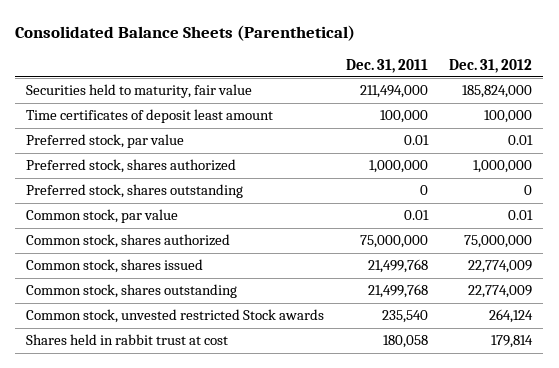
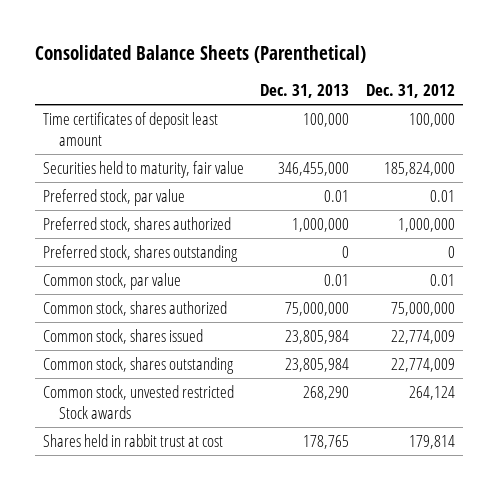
[345,58,428,73] Dec. 31, 2011 -> none
none -> [260,84,350,99] Dec. 31, 2013
[26,84,253,99] Securities held to maturity, fair value -> [42,160,244,178] Securities held to maturity, fair value

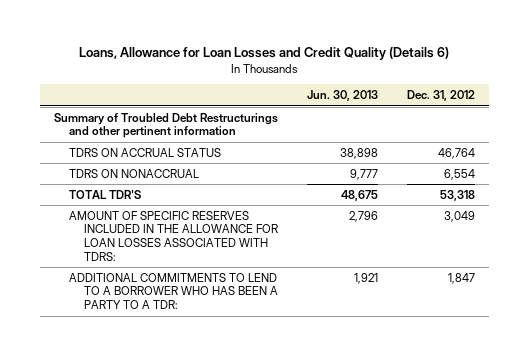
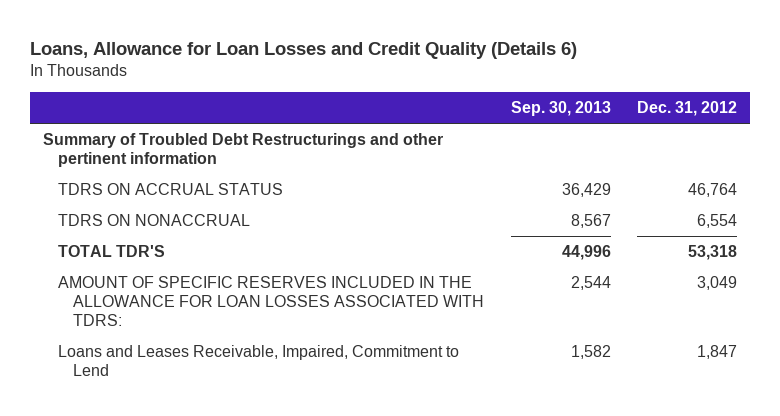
[306,90,378,102] Jun. 30, 2013 -> none
none -> [510,101,611,117] Sep. 30, 2013
[69,272,279,310] ADDITIONAL COMMITMENTS TO LEND TO A BORROWER WHO HAS BEEN A PARTY TO A TDR: -> [58,345,460,376] Loans and Leases Receivable, Impaired, Commitment to Lend

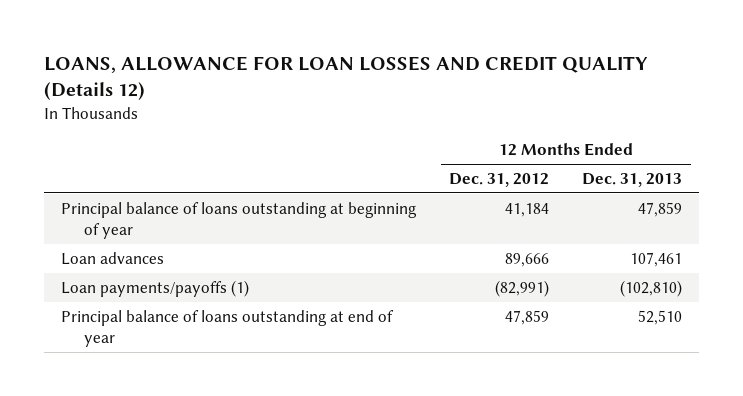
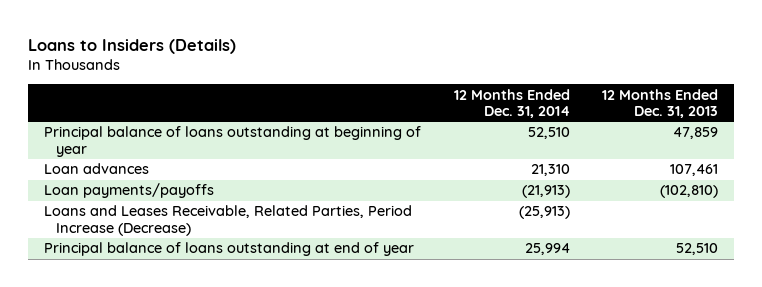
[44,56,649,101] LOANS, ALLOWANCE FOR LOAN LOSSES AND CREDIT QUALITY (Details 12) -> [28,38,237,54] Loans to Insiders (Details)
[448,173,549,188] Dec. 31, 2012 -> none
none -> [453,88,570,119] 12 Months Ended Dec. 31, 2014
[60,279,249,297] Loan payments/payoffs (1) -> [44,183,215,199] Loan payments/payoffs
none -> [44,205,413,236] Loans and Leases Receivable, Related Parties, Period Increase (Decrease)

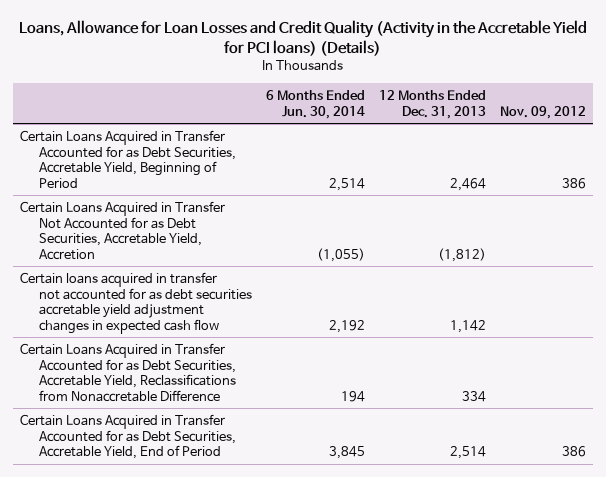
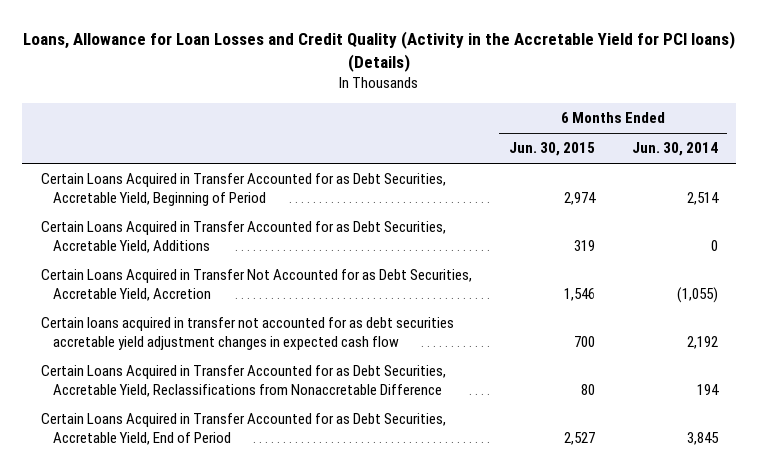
[378,90,486,119] 12 Months Ended Dec. 31, 2013 -> none
[499,105,586,119] Nov. 09, 2012 -> none
none -> [508,142,595,157] Jun. 30, 2015
none -> [40,221,446,253] Certain Loans Acquired in Transfer Accounted for as Debt Securities, Accretable Yield, Additions

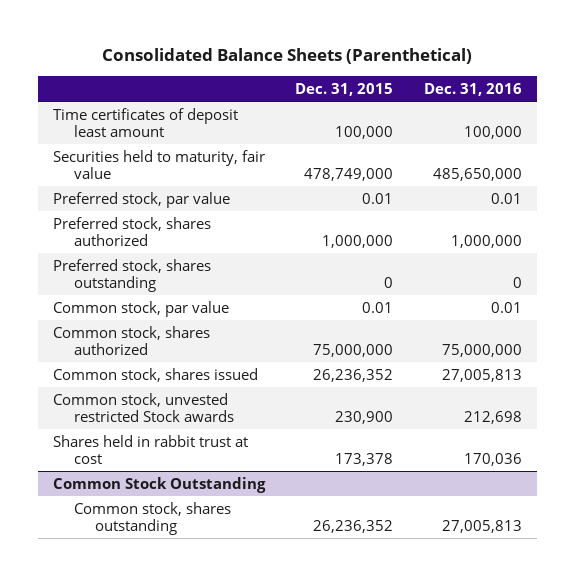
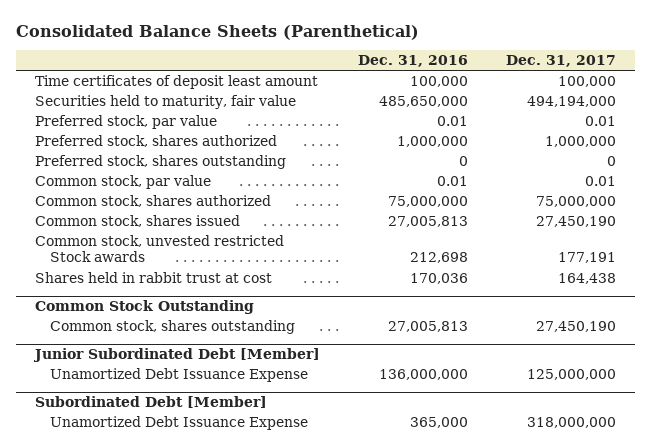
[295,83,394,97] Dec. 31, 2015 -> none
none -> [505,55,616,68] Dec. 31, 2017
none -> [33,348,321,363] Junior Subordinated Debt [Member]
none -> [49,367,308,382] Unamortized Debt Issuance Expense
none -> [35,396,268,409] Subordinated Debt [Member]
none -> [49,415,308,430] Unamortized Debt Issuance Expense

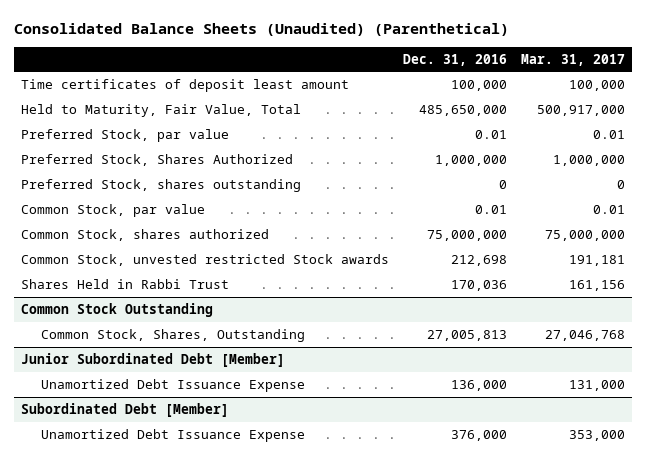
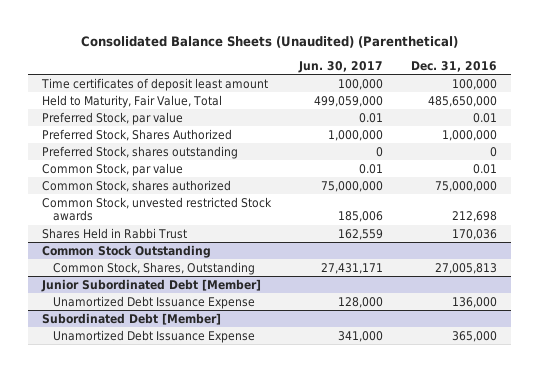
[520,53,625,66] Mar. 31, 2017 -> none
none -> [298,60,384,73] Jun. 30, 2017
[450,430,507,442] 376,000 -> [451,330,497,342] 365,000

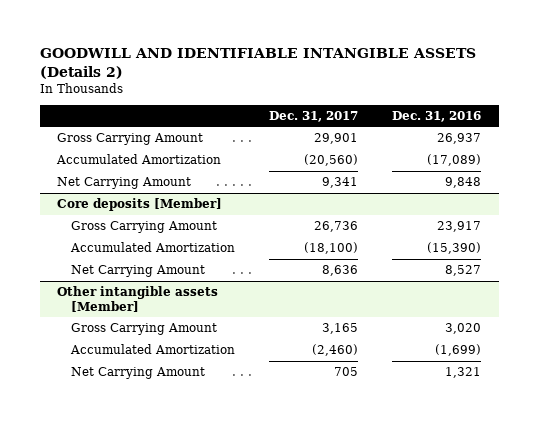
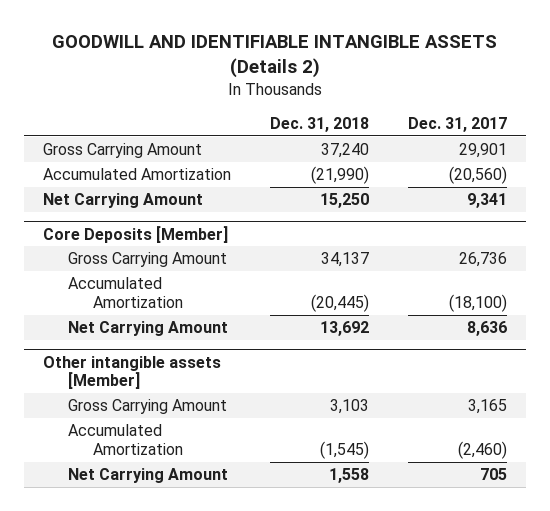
[392,110,482,122] Dec. 31, 2016 -> none
none -> [269,116,369,132] Dec. 31, 2018
[56,198,222,212] Core deposits [Member] -> [42,225,228,243] Core Deposits [Member]

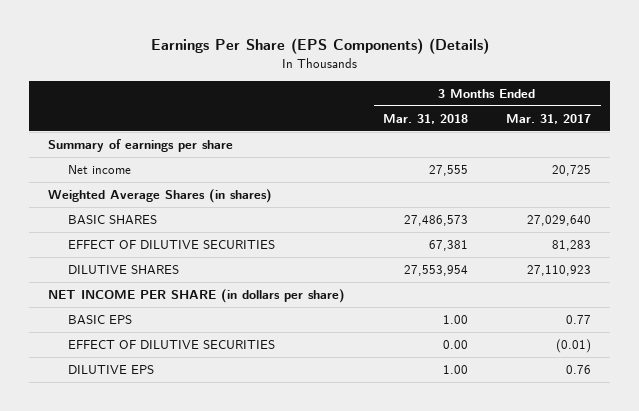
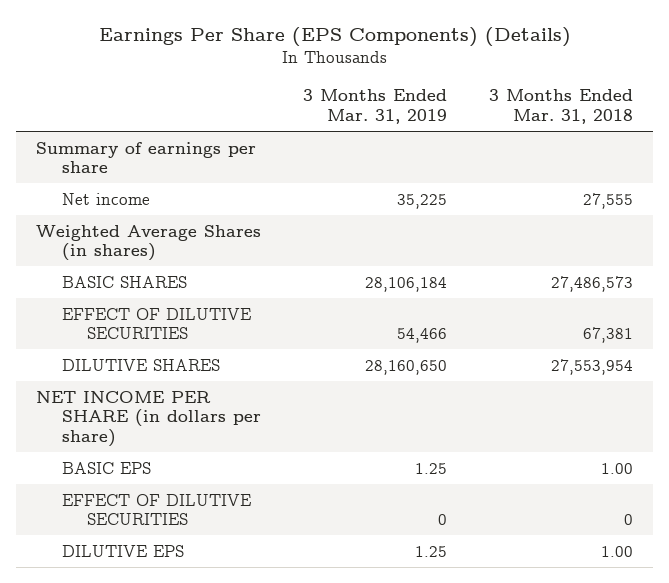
[506,113,592,124] Mar. 31, 2017 -> none
none -> [303,89,448,124] 3 Months Ended Mar. 31, 2019
[443,340,469,350] 0.00 -> [623,514,633,526] 0

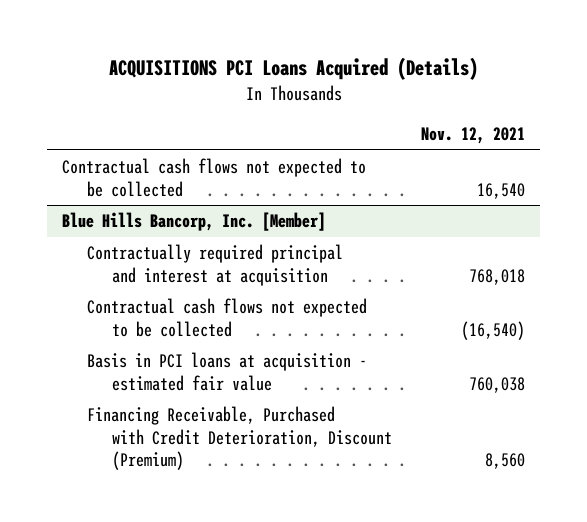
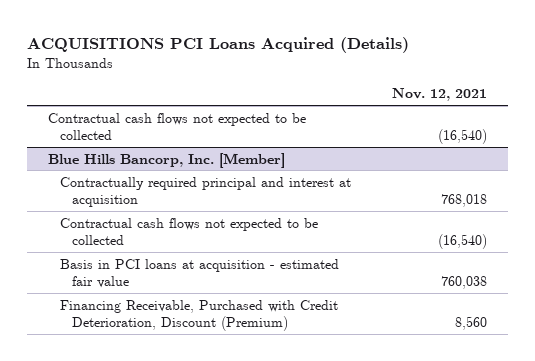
[477,182,526,199] 16,540 -> [438,128,488,144] (16,540)

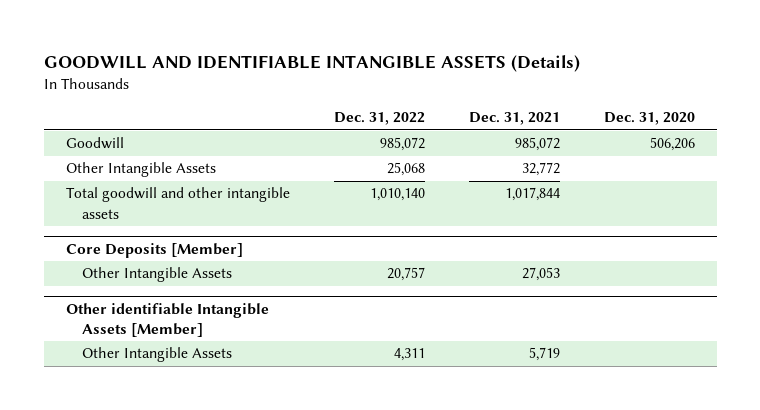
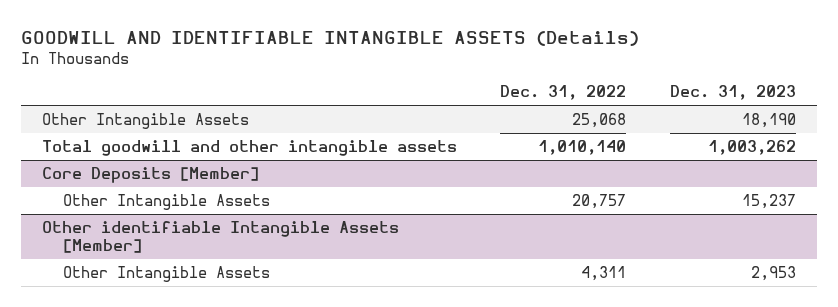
[468,112,560,126] Dec. 31, 2021 -> none
[603,112,695,126] Dec. 31, 2020 -> none
none -> [669,85,796,101] Dec. 31, 2023
[65,137,124,150] Goodwill -> none

